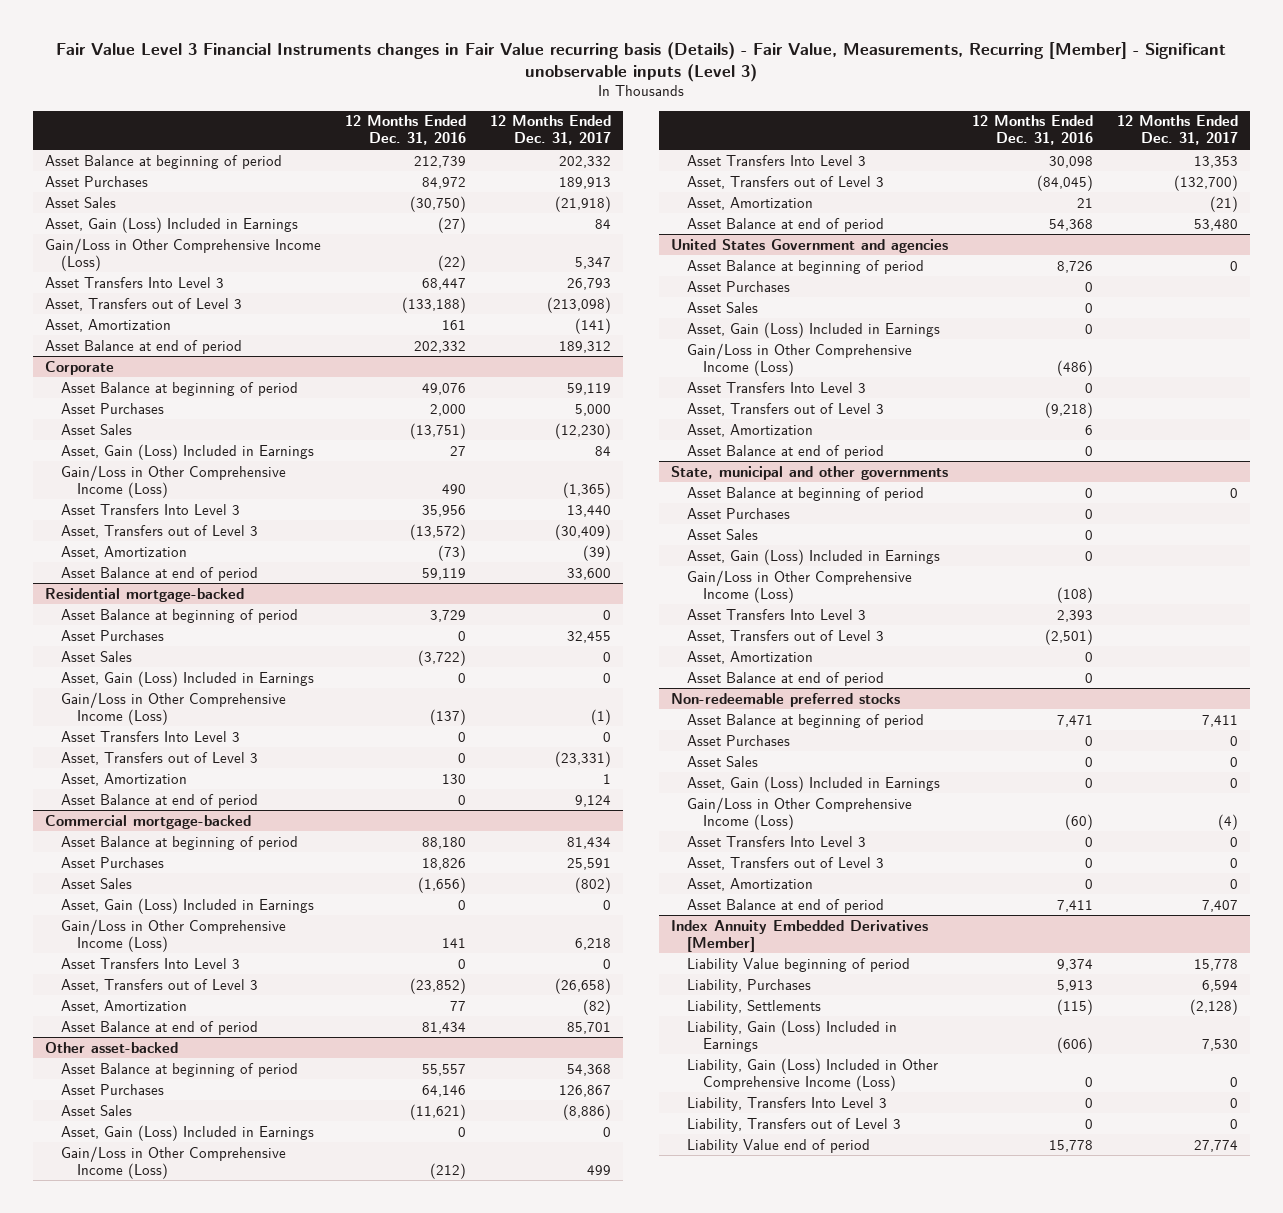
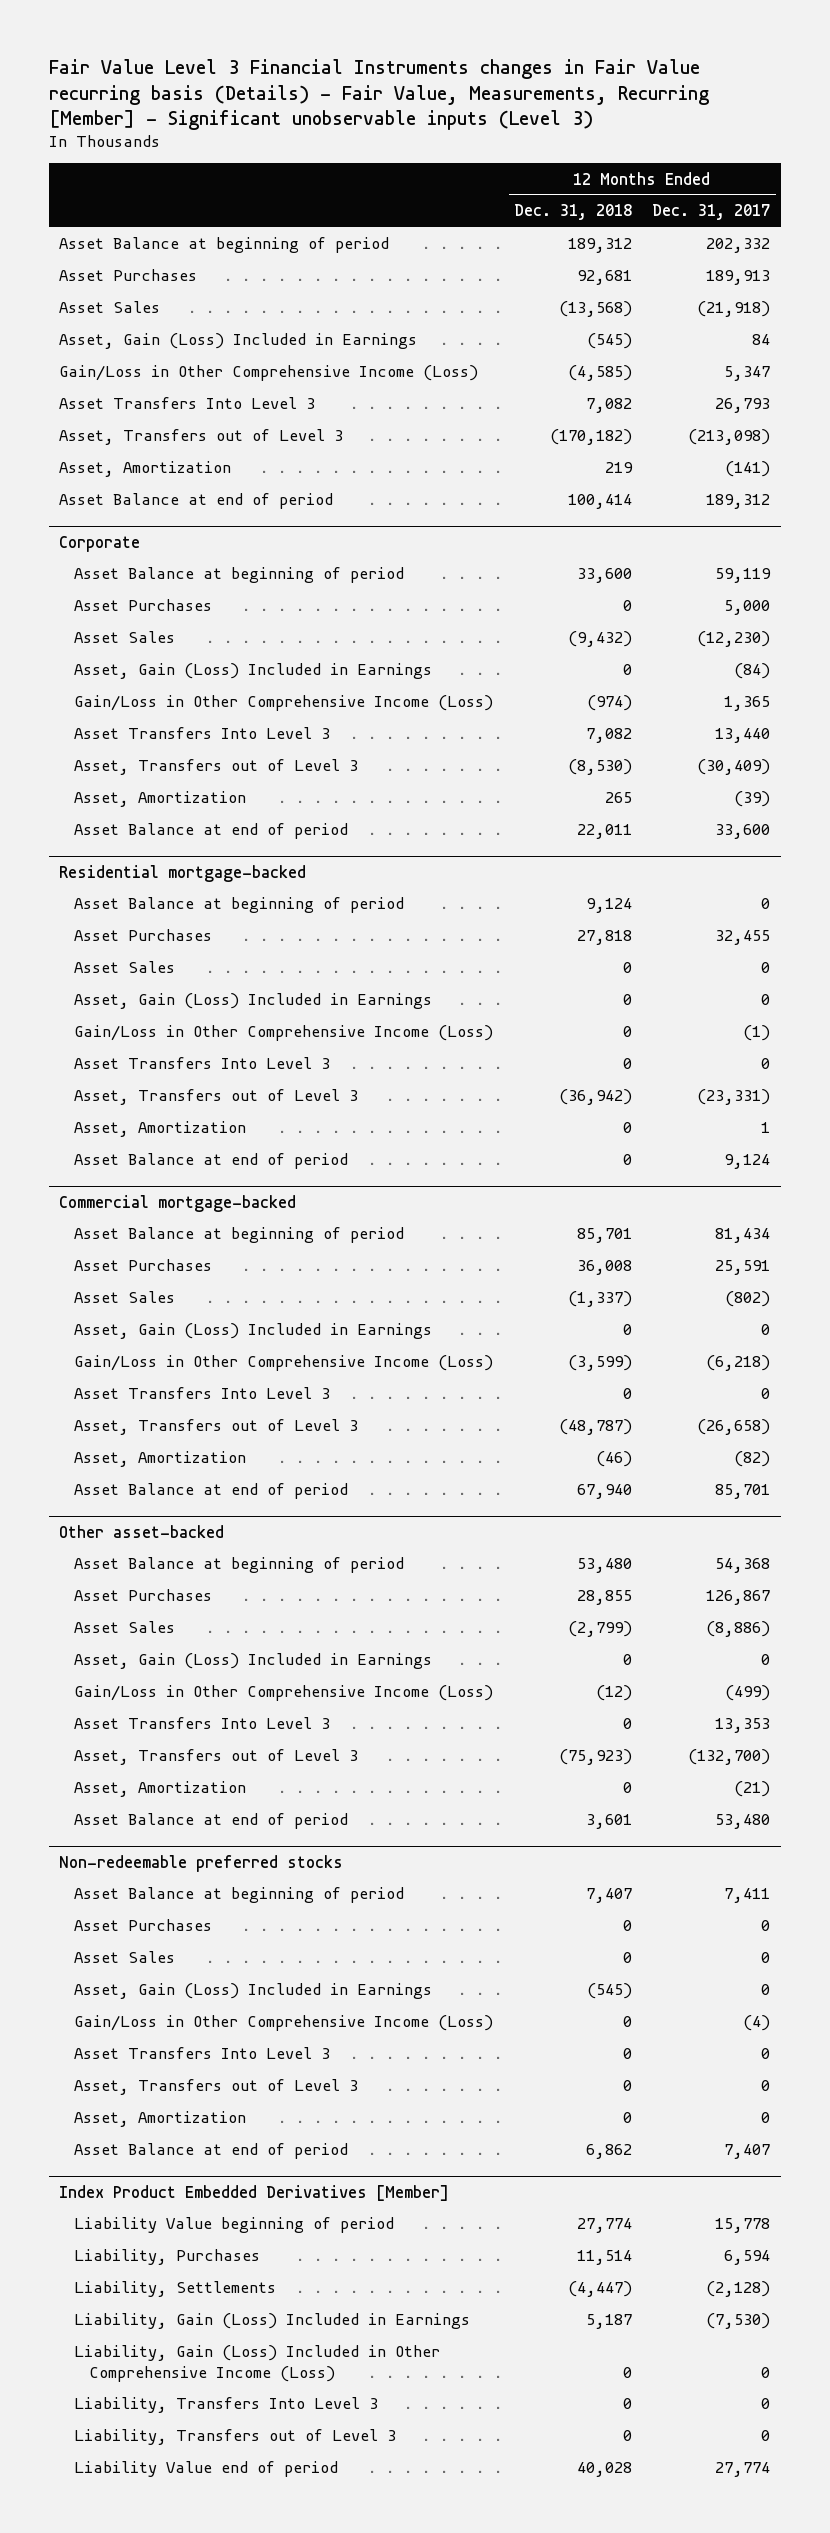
[345,115,467,146] 12 Months Ended Dec. 31, 2016 -> none
none -> [513,204,632,221] Dec. 31, 2018
[595,445,612,456] 84 -> [734,663,771,680] (84)
[563,481,612,498] (1,365) -> [724,696,771,712] 1,365
[575,937,612,950] 6,218 -> [706,1355,771,1372] (6,218)
[587,1164,612,1175] 499 -> [725,1685,771,1702] (499)
[671,238,949,253] United States Government and agencies -> none
[687,259,925,274] Asset Balance at beginning of period -> none
[687,280,791,292] Asset Purchases -> none
[687,301,759,313] Asset Sales -> none
[687,321,941,338] Asset, Gain (Loss) Included in Earnings -> none
[687,342,913,376] Gain/Loss in Other Comprehensive Income (Loss) -> none
[687,381,867,393] Asset Transfers Into Level 3 -> none
[687,402,885,416] Asset, Transfers out of Level 3 -> none
[687,423,814,437] Asset, Amortization -> none
[687,444,885,459] Asset Balance at end of period -> none
[671,465,949,480] State, municipal and other governments -> none
[687,486,925,501] Asset Balance at beginning of period -> none
[687,507,791,519] Asset Purchases -> none
[687,528,759,540] Asset Sales -> none
[687,548,941,565] Asset, Gain (Loss) Included in Earnings -> none
[687,569,913,603] Gain/Loss in Other Comprehensive Income (Loss) -> none
[687,608,867,620] Asset Transfers Into Level 3 -> none
[687,629,885,643] Asset, Transfers out of Level 3 -> none
[687,650,814,664] Asset, Amortization -> none
[687,671,885,686] Asset Balance at end of period -> none
[671,919,929,952] Index Annuity Embedded Derivatives [Member] -> [59,2184,450,2201] Index Product Embedded Derivatives [Member]
[1201,1038,1238,1051] 7,530 -> [706,2313,771,2330] (7,530)

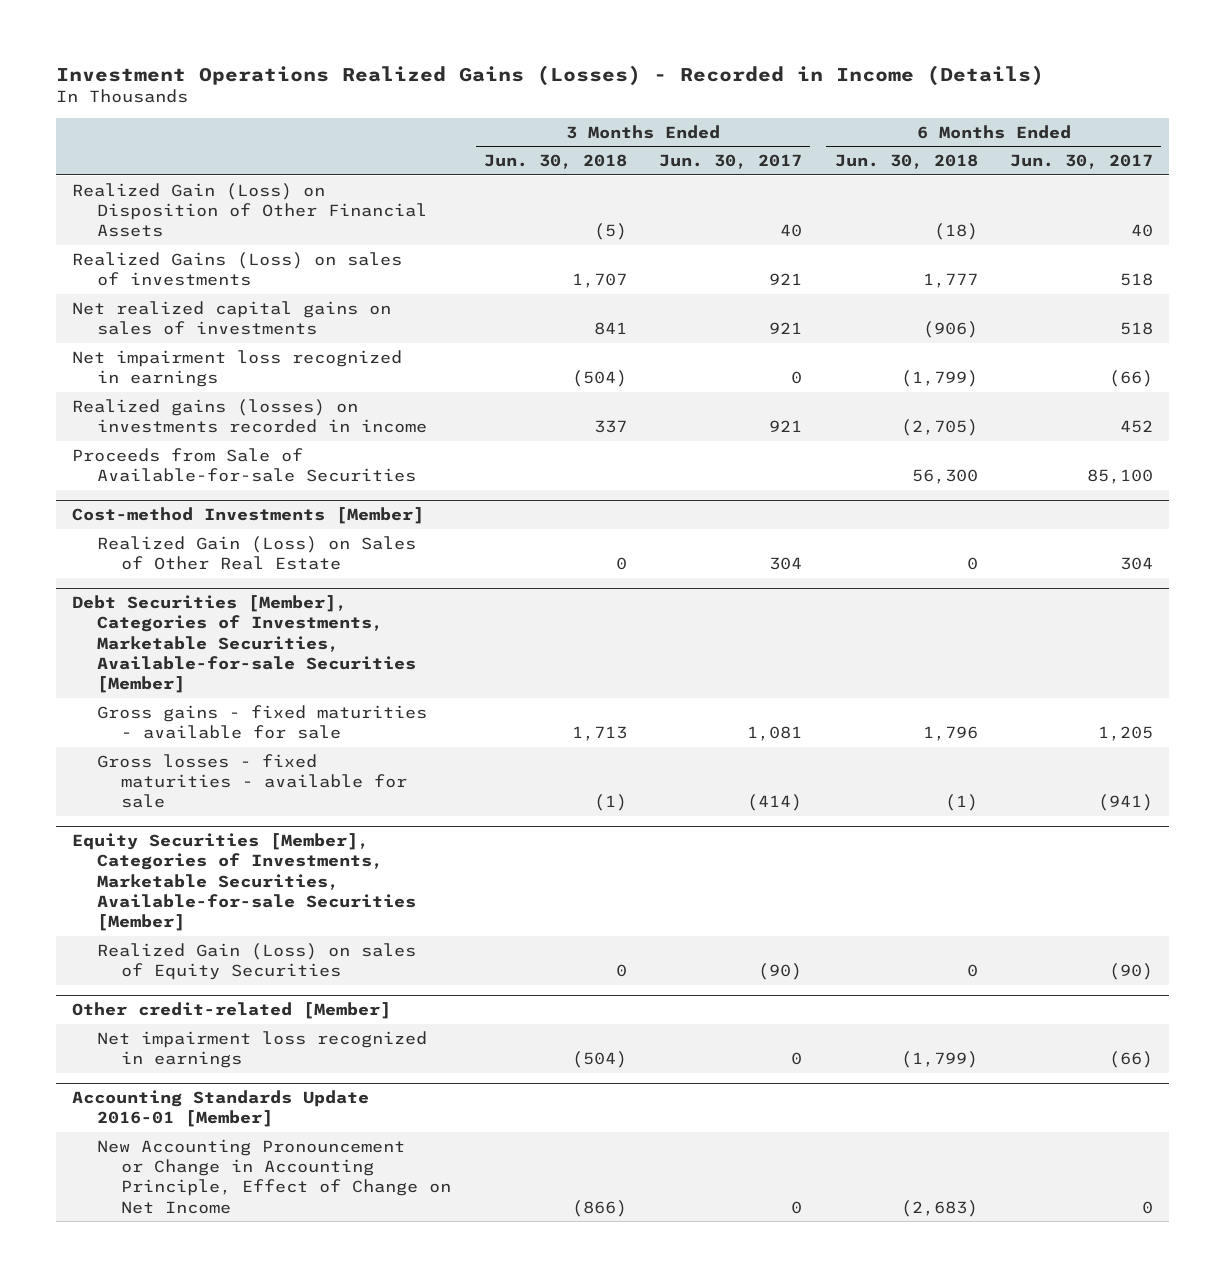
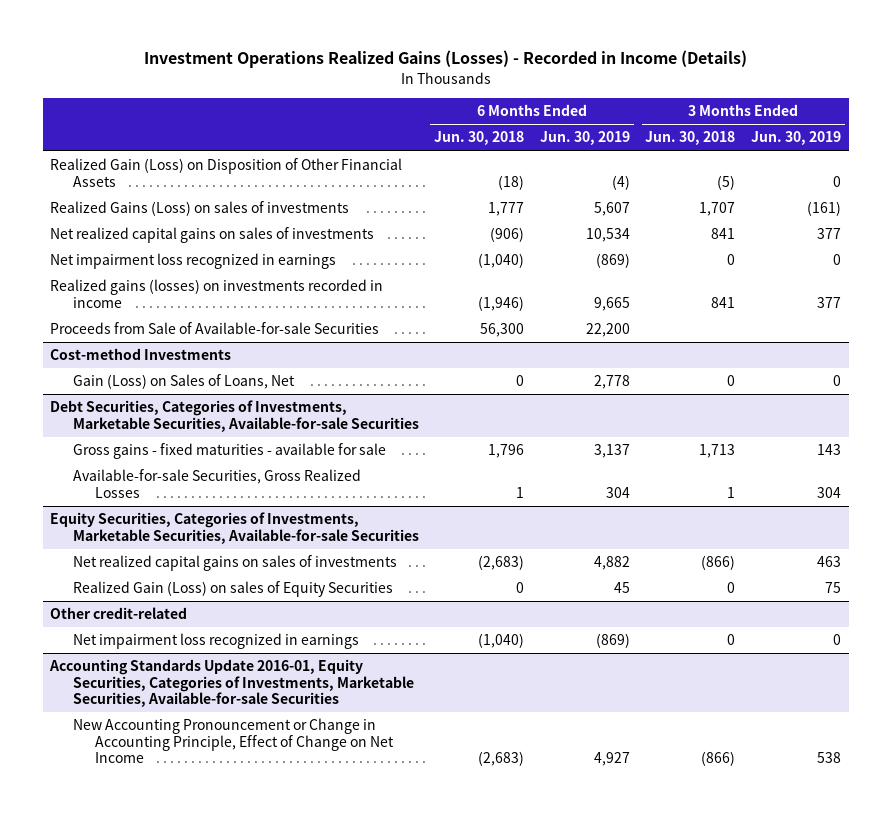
[659,154,803,170] Jun. 30, 2017 -> none
[1009,154,1153,170] Jun. 30, 2017 -> none
none -> [539,131,630,146] Jun. 30, 2019
none -> [751,131,842,146] Jun. 30, 2019
[571,370,627,388] (504) -> [727,254,736,266] 0
[900,370,978,388] (1,799) -> [478,253,525,269] (1,040)
[593,420,627,434] 337 -> [711,296,736,308] 841
[900,419,978,437] (2,705) -> [478,295,525,311] (1,946)
[96,535,416,571] Realized Gain (Loss) on Sales of Other Real Estate -> none
[71,506,424,524] Cost-method Investments [Member] -> [50,348,232,361] Cost-method Investments
none -> [72,374,295,390] Gain (Loss) on Sales of Loans, Net
[71,594,416,694] Debt Securities [Member], Categories of Investments, Marketable Securities, Available-for-sale Securities [Member] -> [50,400,419,432] Debt Securities, Categories of Investments, Marketable Securities, Available-for-sale Securities
[96,753,408,809] Gross losses - fixed maturities - available for sale -> [72,469,361,498] Available-for-sale Securities, Gross Realized Losses
[593,794,627,812] (1) -> [727,486,736,498] 1
[944,794,978,812] (1) -> [516,486,525,498] 1
[71,832,416,932] Equity Securities [Member], Categories of Investments, Marketable Securities, Available-for-sale Securities [Member] -> [50,512,419,544] Equity Securities, Categories of Investments, Marketable Securities, Available-for-sale Securities
none -> [72,555,397,572] Net realized capital gains on sales of investments
[71,1089,369,1128] Accounting Standards Update 2016-01 [Member] -> none
[71,1001,391,1019] Other credit-related [Member] -> [50,607,188,620] Other credit-related
[571,1051,627,1069] (504) -> [727,634,736,646] 0
[900,1051,978,1069] (1,799) -> [478,633,525,649] (1,040)
none -> [49,659,414,708] Accounting Standards Update 2016-01, Equity Securities, Categories of Investments, Marketable Securities, Available-for-sale Securities

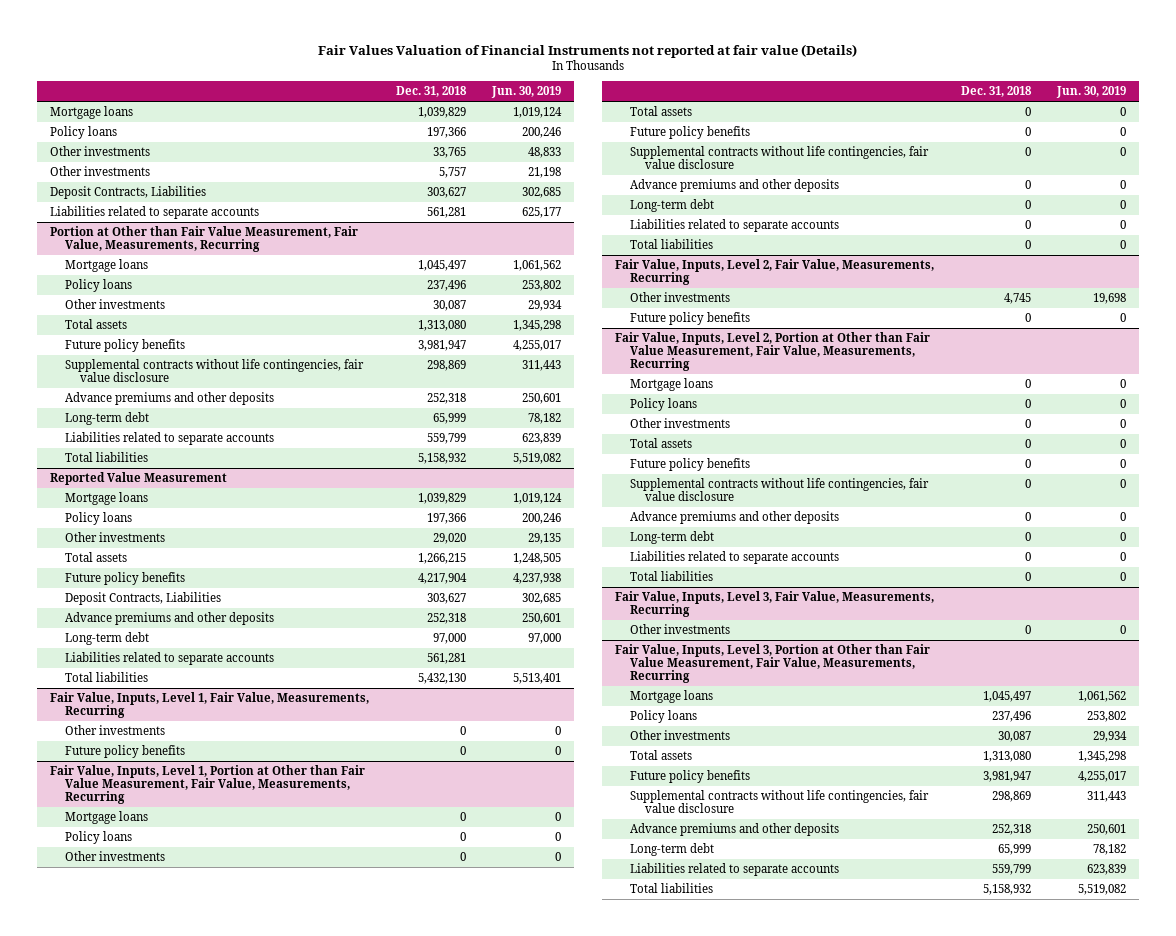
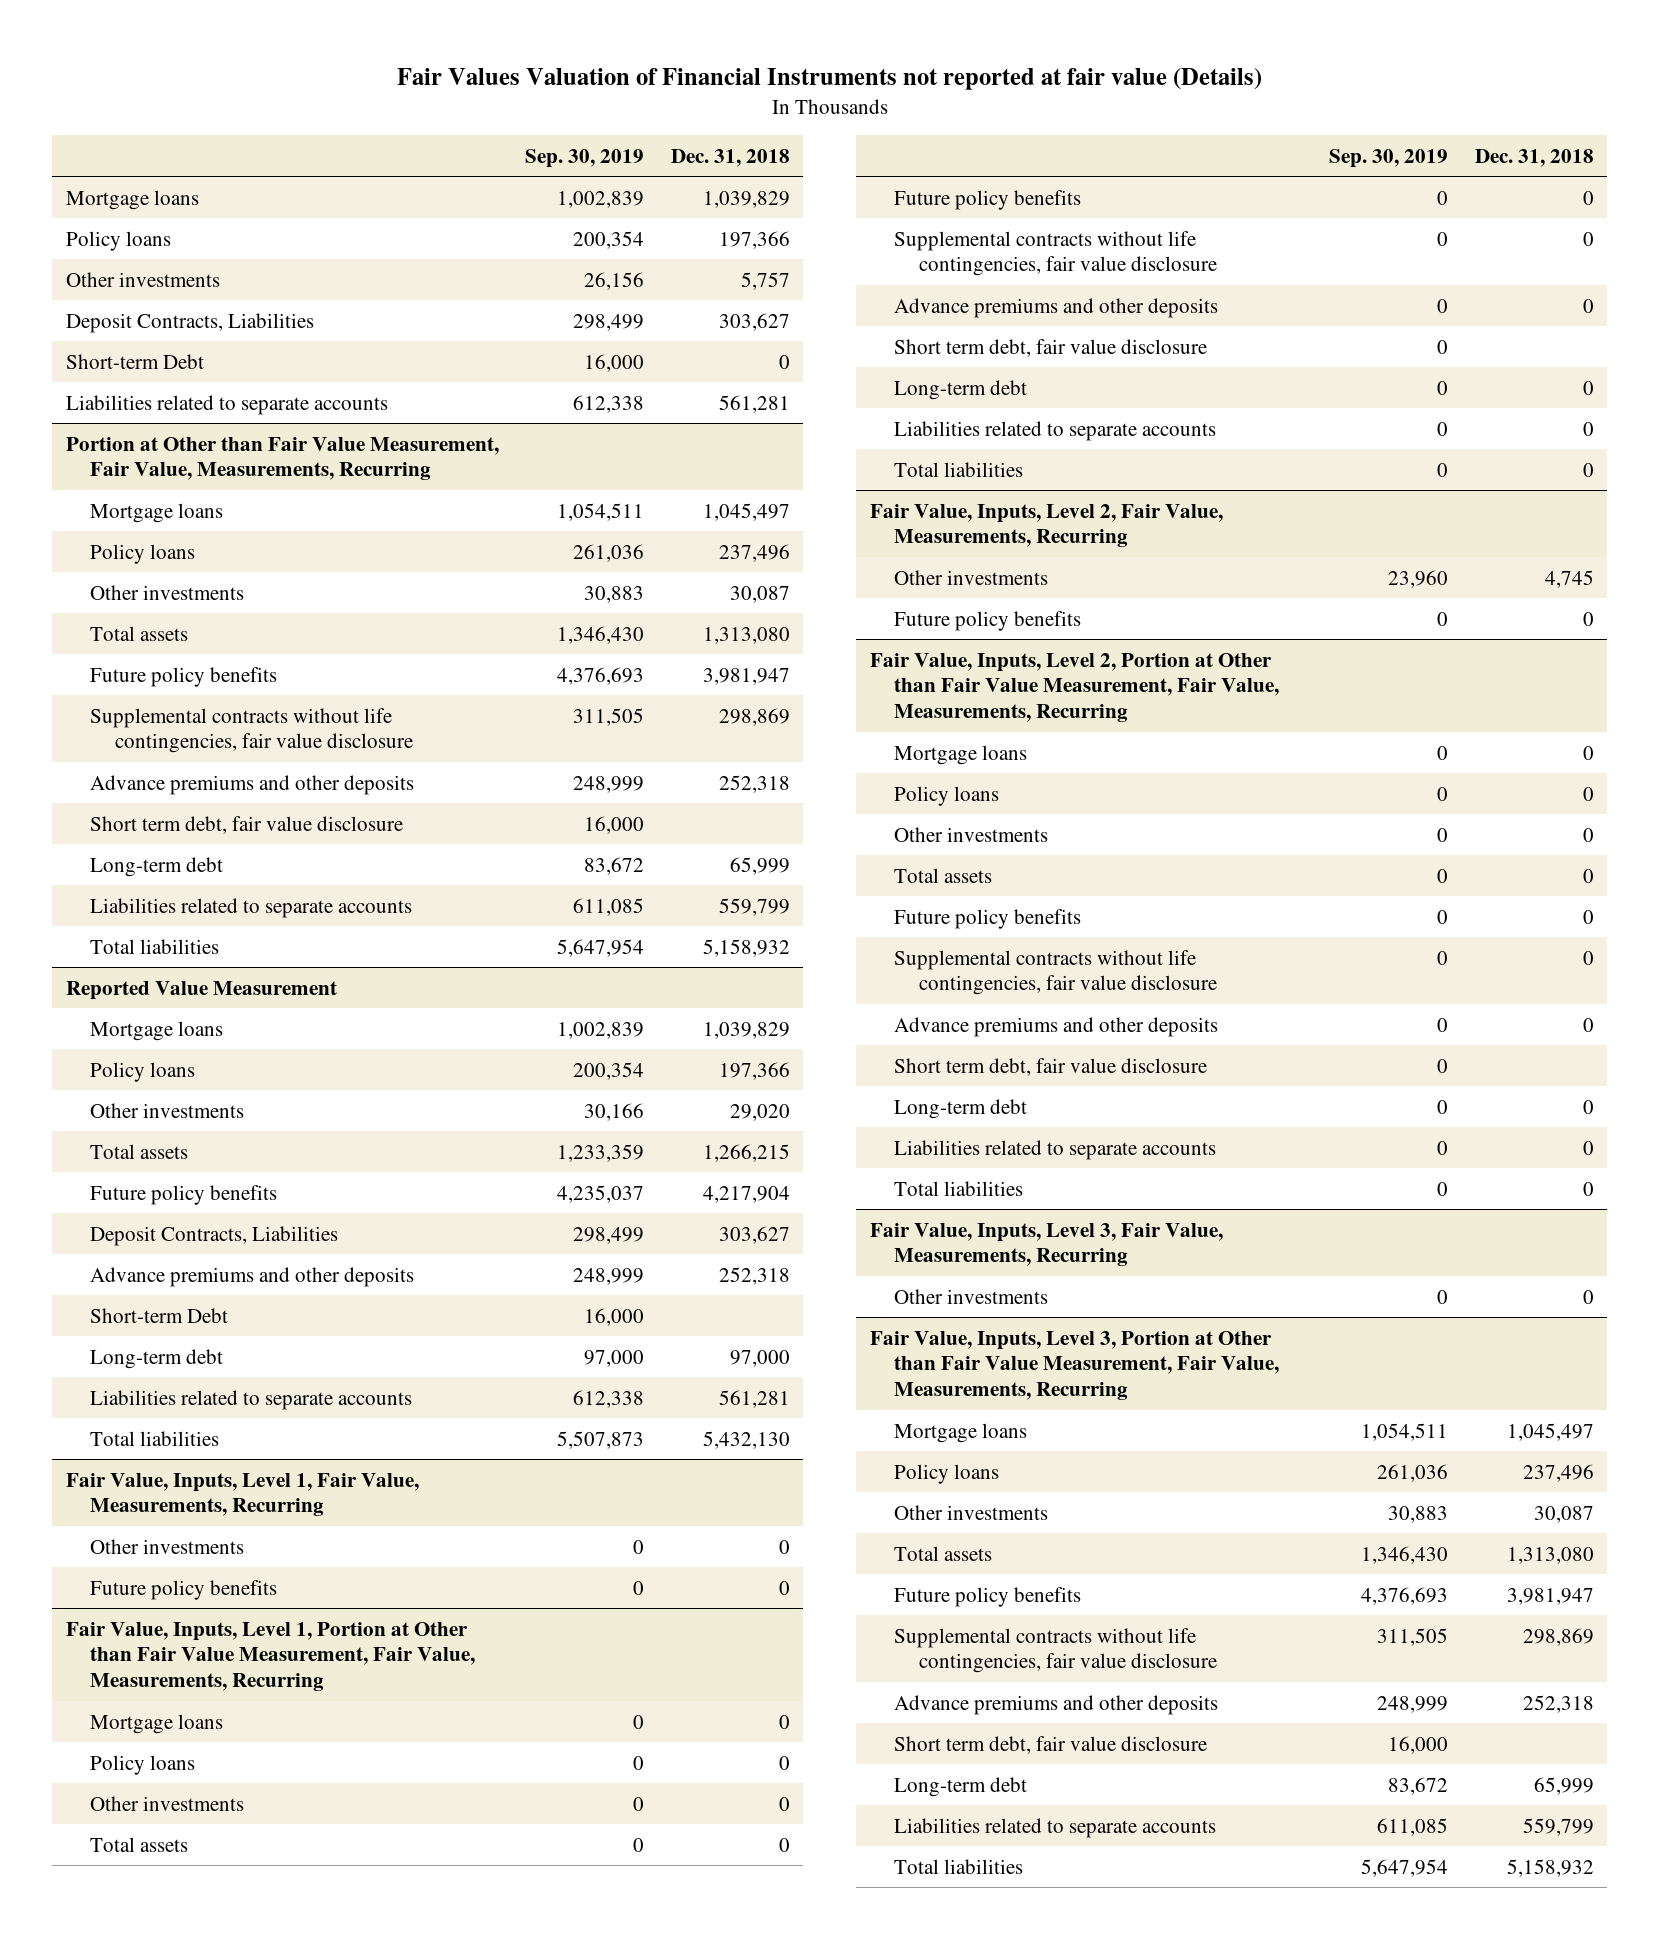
[490,86,561,99] Jun. 30, 2019 -> none
none -> [525,148,645,168] Sep. 30, 2019
[50,146,151,157] Other investments -> none
none -> [65,353,204,369] Short-term Debt
none -> [90,815,404,834] Short term debt, fair value disclosure
none -> [90,1307,229,1323] Short-term Debt
none -> [894,338,1208,357] Short term debt, fair value disclosure
none -> [894,1057,1208,1076] Short term debt, fair value disclosure
none -> [894,1735,1208,1754] Short term debt, fair value disclosure

